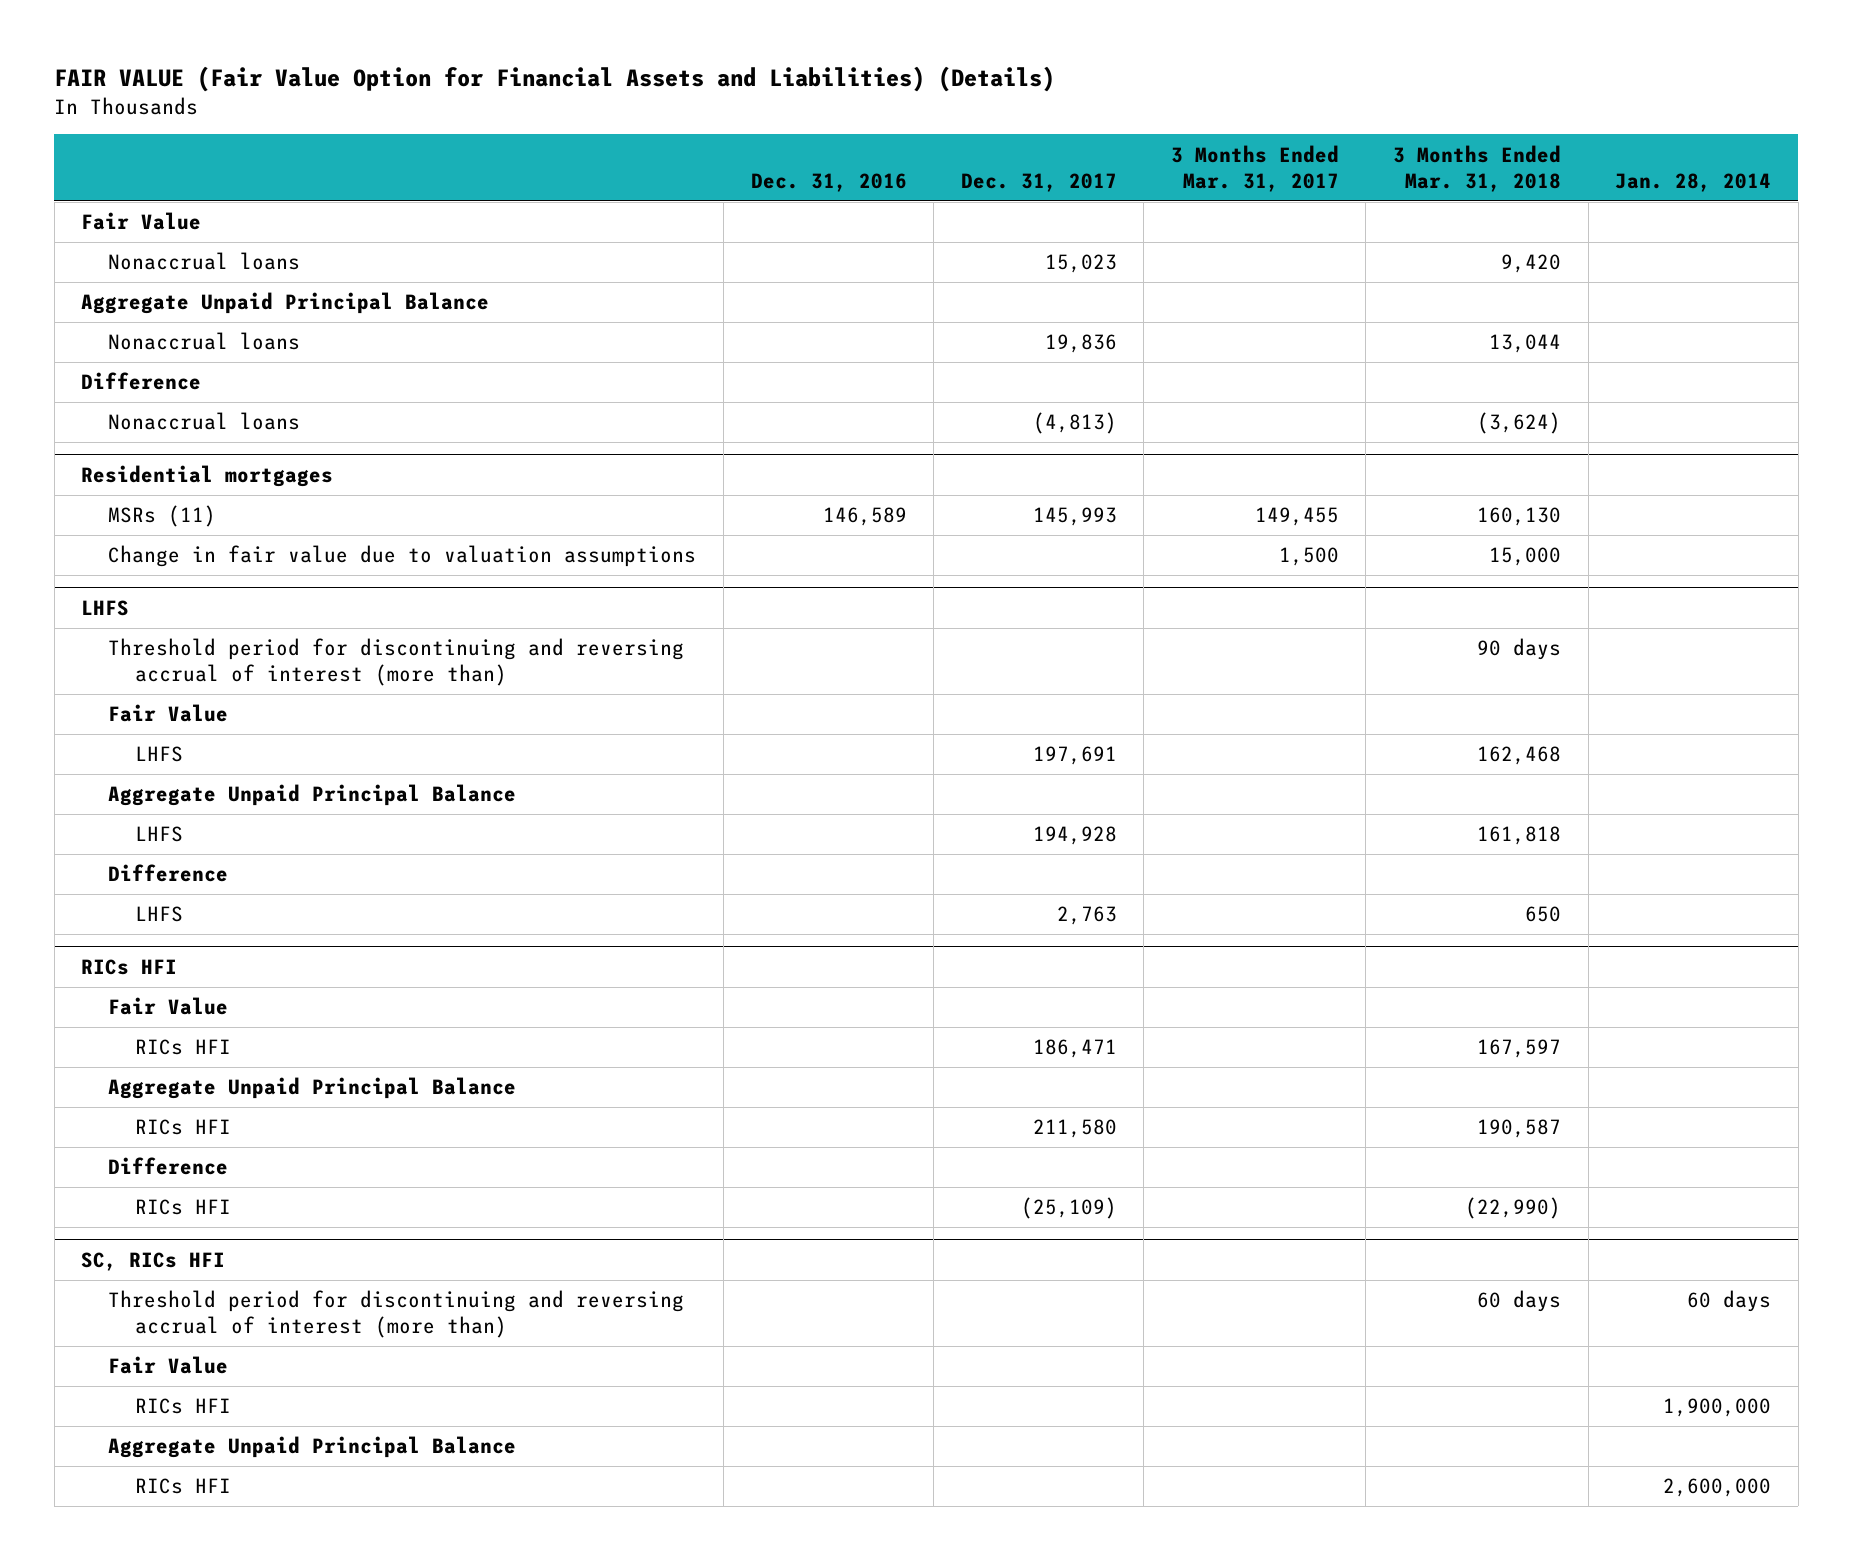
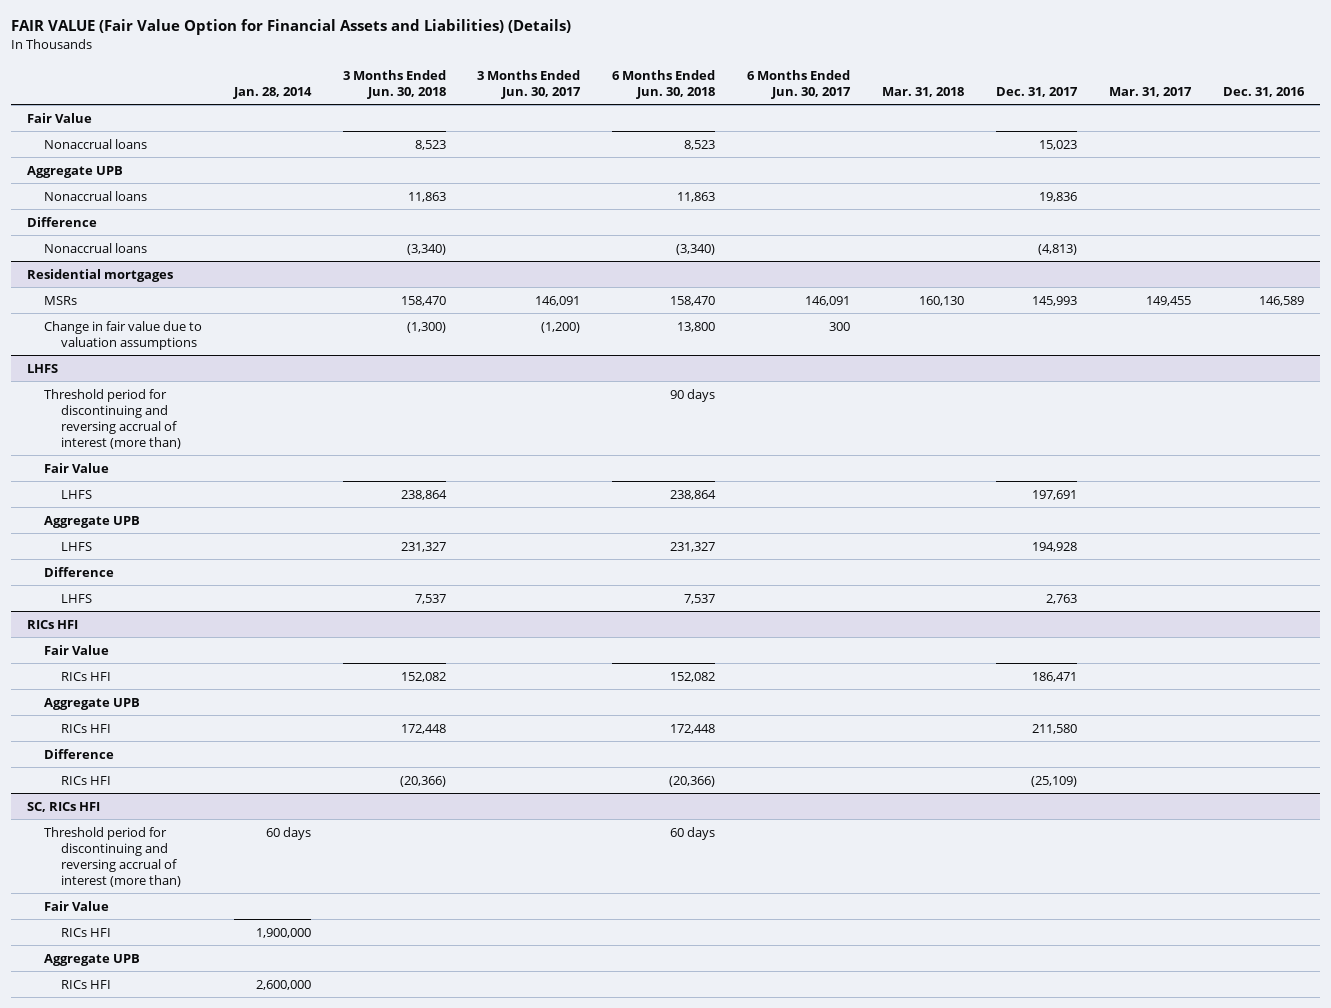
[1170,144,1339,192] 3 Months Ended Mar. 31, 2017 -> none
[1393,144,1562,192] 3 Months Ended Mar. 31, 2018 -> none
none -> [342,69,446,99] 3 Months Ended Jun. 30, 2018
none -> [477,69,582,99] 3 Months Ended Jun. 30, 2017
none -> [612,69,716,99] 6 Months Ended Jun. 30, 2018
none -> [747,69,852,99] 6 Months Ended Jun. 30, 2017
none -> [882,86,965,97] Mar. 31, 2018
none -> [1109,86,1193,97] Mar. 31, 2017
[81,292,490,315] Aggregate Unpaid Principal Balance -> [26,165,123,178] Aggregate UPB
[108,505,217,528] MSRs (11) -> [43,295,77,305] MSRs
[108,784,517,807] Aggregate Unpaid Principal Balance -> [43,515,140,528] Aggregate UPB
[108,1077,517,1100] Aggregate Unpaid Principal Balance -> [43,697,140,710] Aggregate UPB
[108,1436,517,1459] Aggregate Unpaid Principal Balance -> [43,953,140,966] Aggregate UPB

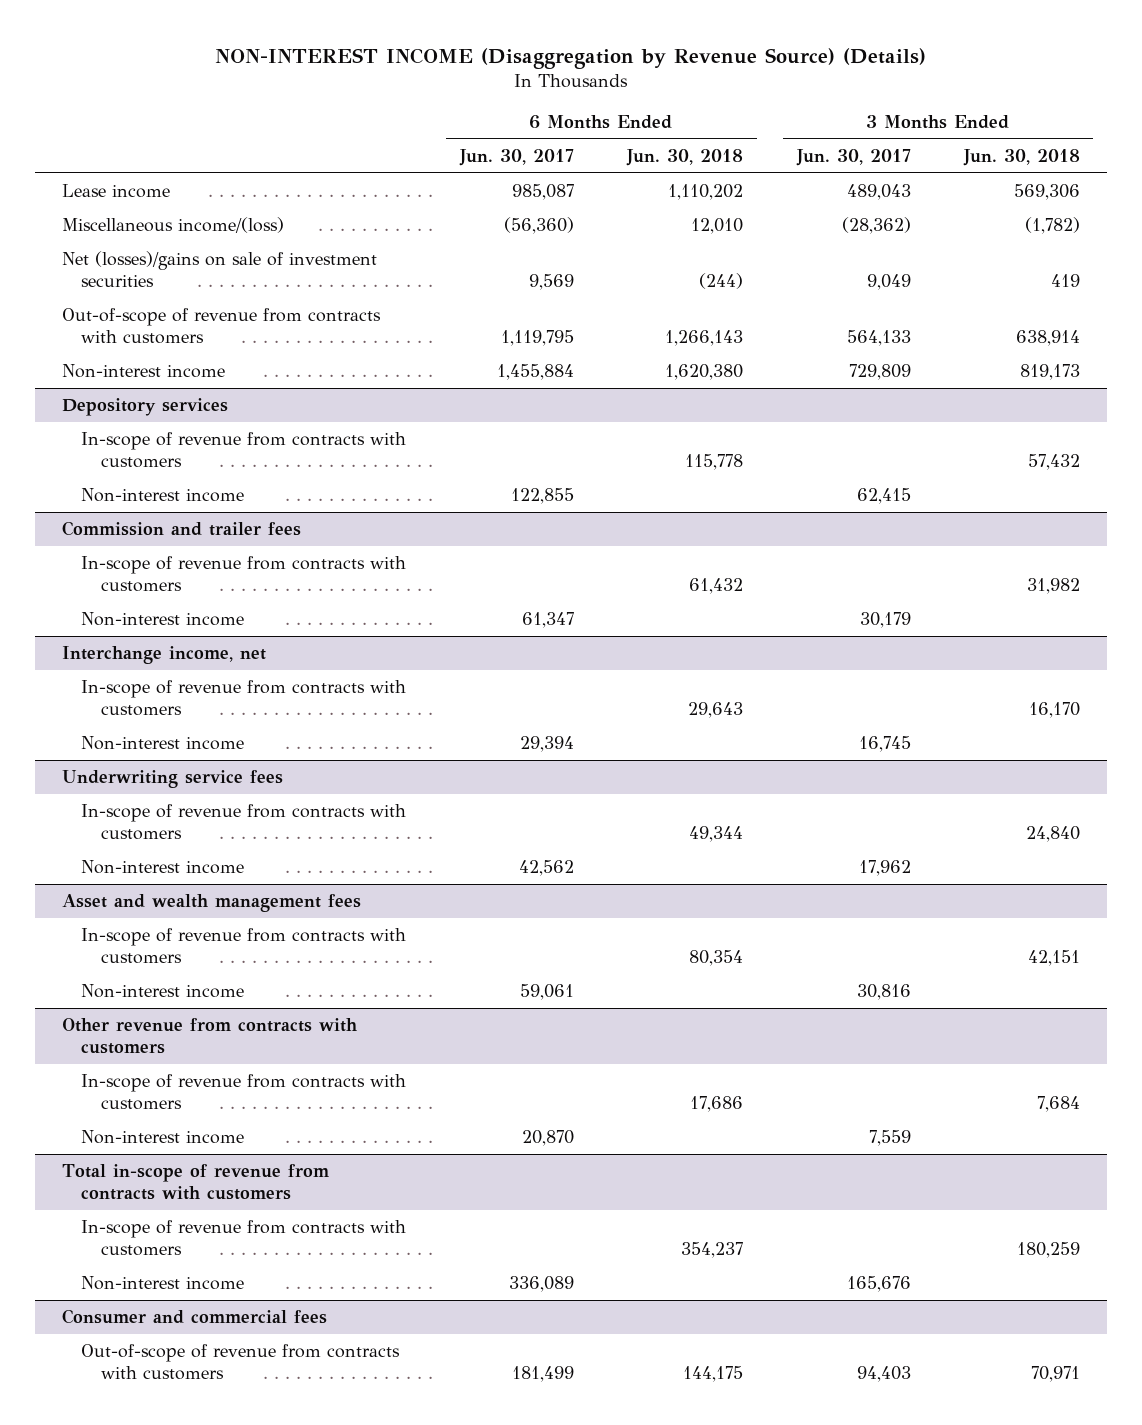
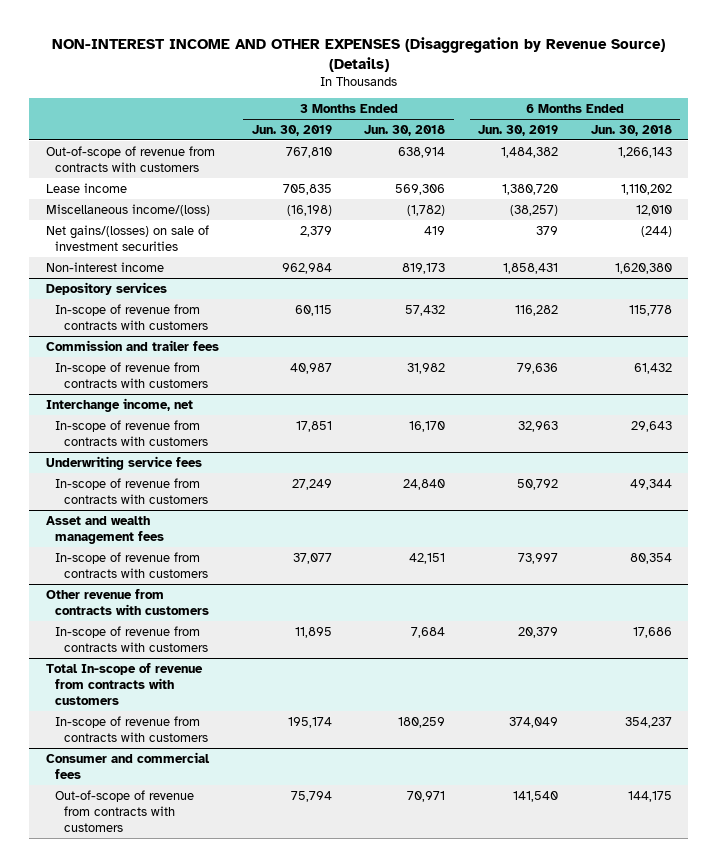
[214,47,926,69] NON-INTEREST INCOME (Disaggregation by Revenue Source) (Details) -> [51,37,665,72] NON-INTEREST INCOME AND OTHER EXPENSES (Disaggregation by Revenue Source) (Details)
[458,148,574,166] Jun. 30, 2017 -> none
[795,148,911,166] Jun. 30, 2017 -> none
none -> [251,124,332,136] Jun. 30, 2019
none -> [478,124,559,136] Jun. 30, 2019
[61,308,381,344] Out-of-scope of revenue from contracts with customers -> [45,145,215,172] Out-of-scope of revenue from contracts with customers
[61,251,377,287] Net (losses)/gains on sale of investment securities -> [45,224,209,251] Net gains/(losses) on sale of investment securities
[81,488,245,503] Non-interest income -> none
[81,612,245,627] Non-interest income -> none
[81,736,245,751] Non-interest income -> none
[81,860,245,875] Non-interest income -> none
[81,984,245,999] Non-interest income -> none
[81,1130,245,1145] Non-interest income -> none
[61,1164,329,1200] Total in-scope of revenue from contracts with customers -> [45,662,203,706] Total In-scope of revenue from contracts with customers
[81,1276,245,1291] Non-interest income -> none

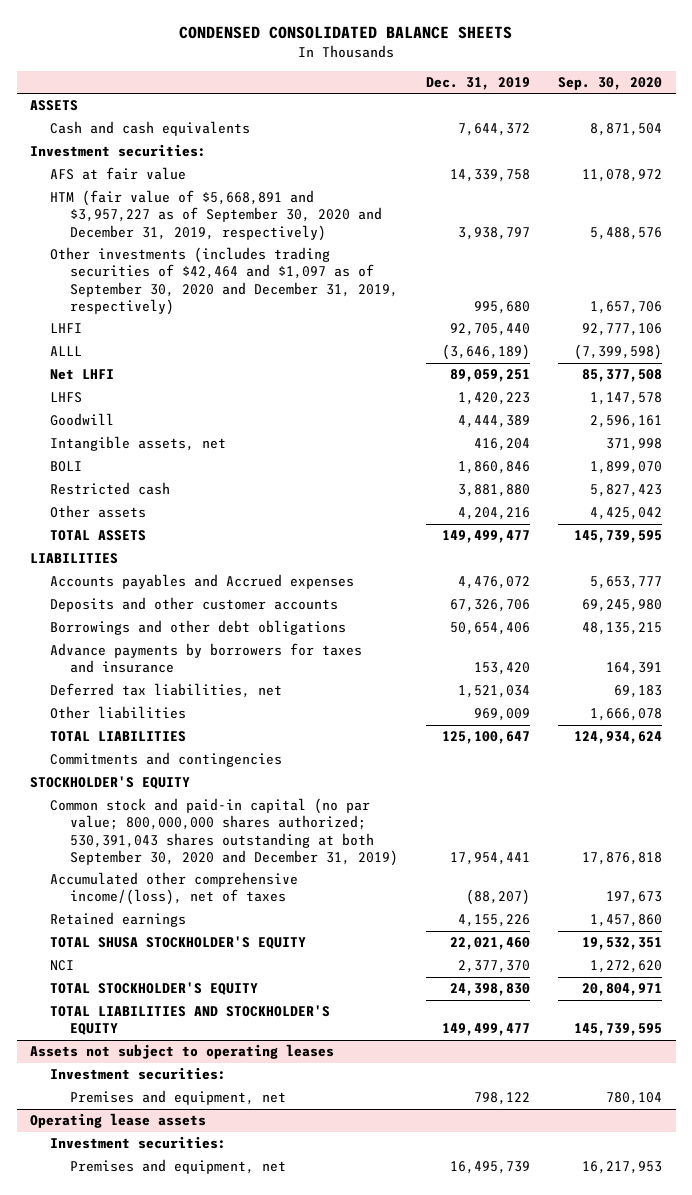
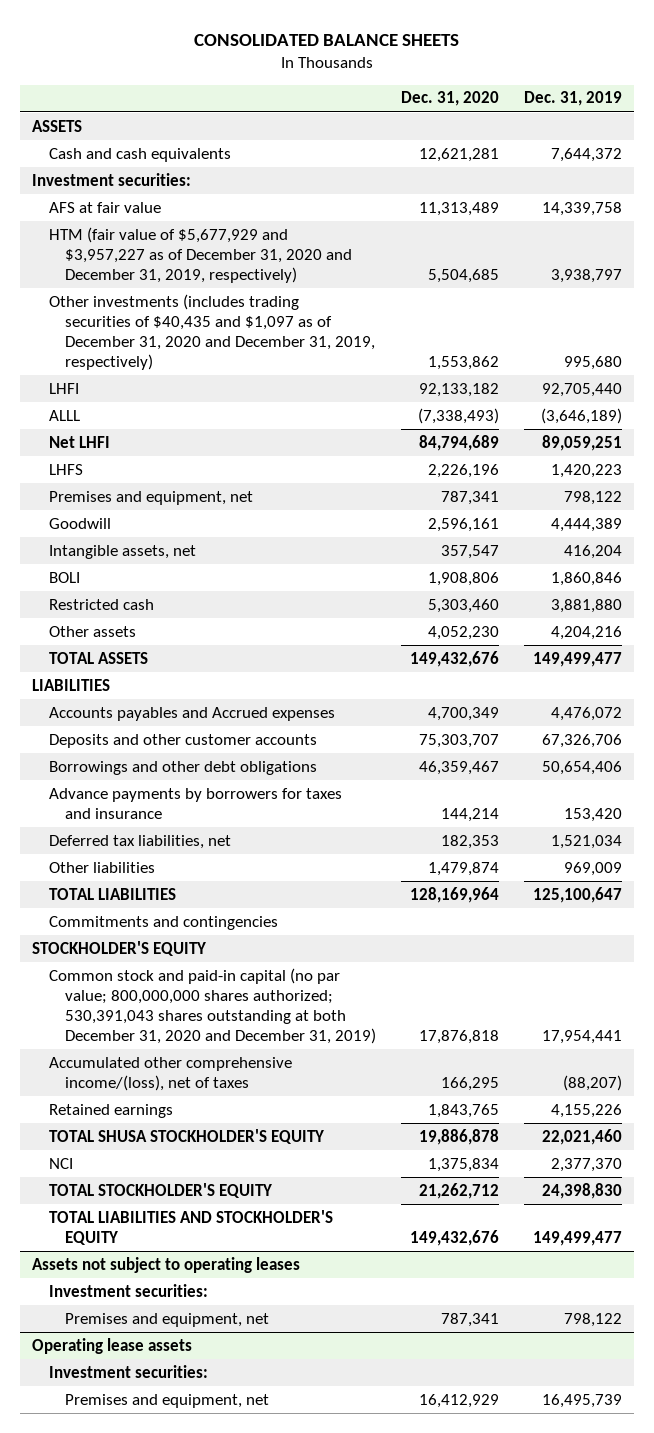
[179,26,513,40] CONDENSED CONSOLIDATED BALANCE SHEETS -> [194,33,460,46] CONSOLIDATED BALANCE SHEETS
[557,76,662,90] Sep. 30, 2020 -> none
none -> [400,91,499,107] Dec. 31, 2020
[50,190,383,241] HTM (fair value of $5,668,891 and $3,957,227 as of September 30, 2020 and December 31, 2019, respectively) -> [48,226,353,283] HTM (fair value of $5,677,929 and $3,957,227 as of December 31, 2020 and December 31, 2019, respectively)
[50,247,399,315] Other investments (includes trading securities of $42,464 and $1,097 as of September 30, 2020 and December 31, 2019, respectively) -> [48,293,376,370] Other investments (includes trading securities of $40,435 and $1,097 as of December 31, 2020 and December 31, 2019, respectively)
none -> [48,490,253,505] Premises and equipment, net
[50,798,399,866] Common stock and paid-in capital (no par value; 800,000,000 shares authorized; 530,391,043 shares outstanding at both September 30, 2020 and December 31, 2019) -> [48,967,377,1044] Common stock and paid-in capital (no par value; 800,000,000 shares authorized; 530,391,043 shares outstanding at both December 31, 2020 and December 31, 2019)

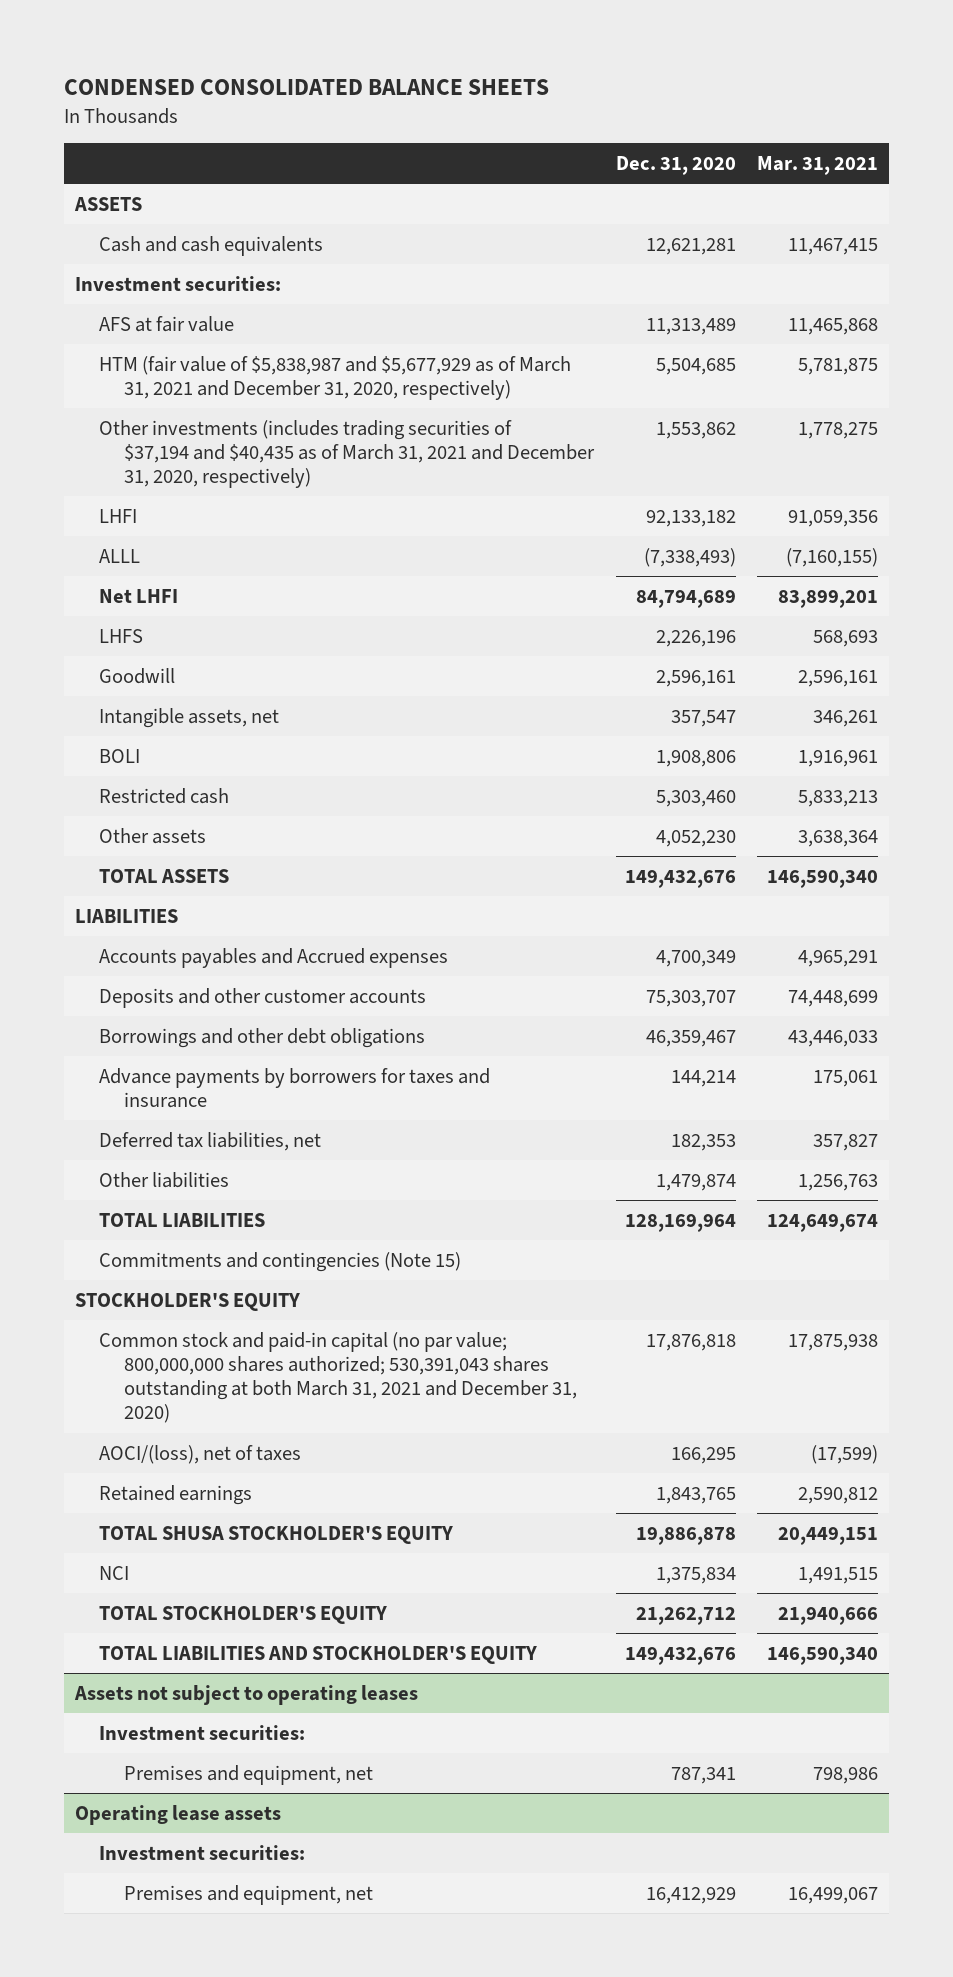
[194,33,460,46] CONSOLIDATED BALANCE SHEETS -> [63,79,549,96] CONDENSED CONSOLIDATED BALANCE SHEETS
[523,91,622,107] Dec. 31, 2019 -> none
none -> [757,155,879,175] Mar. 31, 2021
[48,226,353,283] HTM (fair value of $5,677,929 and $3,957,227 as of December 31, 2020 and December 31, 2019, respectively) -> [99,355,572,400] HTM (fair value of $5,838,987 and $5,677,929 as of March 31, 2021 and December 31, 2020, respectively)
[48,293,376,370] Other investments (includes trading securities of $40,435 and $1,097 as of December 31, 2020 and December 31, 2019, respectively) -> [99,419,596,489] Other investments (includes trading securities of $37,194 and $40,435 as of March 31, 2021 and December 31, 2020, respectively)
[48,490,253,505] Premises and equipment, net -> none
[48,915,278,930] Commitments and contingencies -> [99,1251,462,1272] Commitments and contingencies (Note 15)
[48,967,377,1044] Common stock and paid-in capital (no par value; 800,000,000 shares authorized; 530,391,043 shares outstanding at both December 31, 2020 and December 31, 2019) -> [99,1331,578,1424] Common stock and paid-in capital (no par value; 800,000,000 shares authorized; 530,391,043 shares outstanding at both March 31, 2021 and December 31, 2020)
[48,1056,292,1091] Accumulated other comprehensive income/(loss), net of taxes -> [99,1444,302,1464] AOCI/(loss), net of taxes

